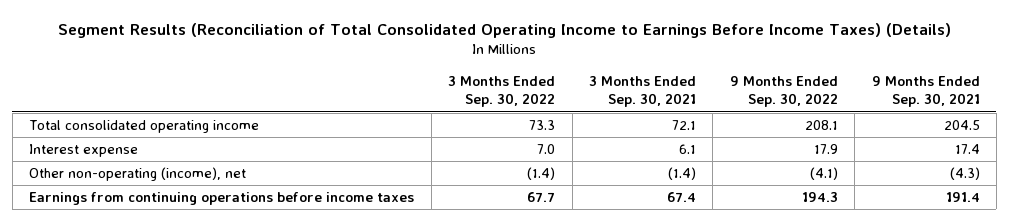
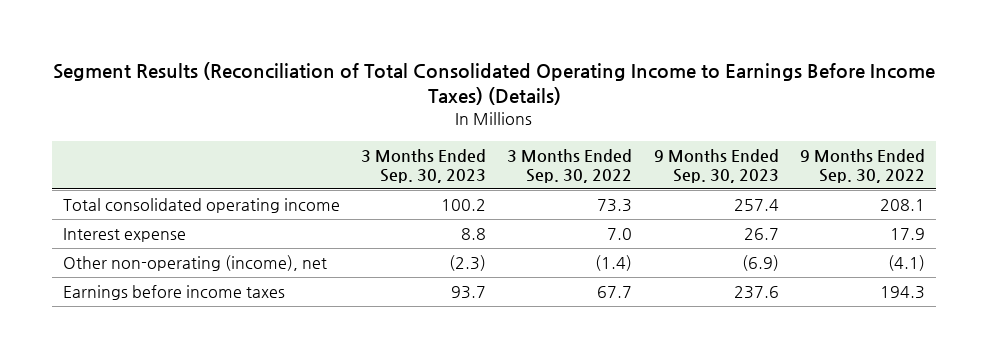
[588,75,696,108] 3 Months Ended Sep. 30, 2021 -> none
[871,75,980,108] 9 Months Ended Sep. 30, 2021 -> none
none -> [361,148,487,184] 3 Months Ended Sep. 30, 2023
none -> [653,148,779,184] 9 Months Ended Sep. 30, 2023
[29,192,415,206] Earnings from continuing operations before income taxes -> [62,285,285,301] Earnings before income taxes

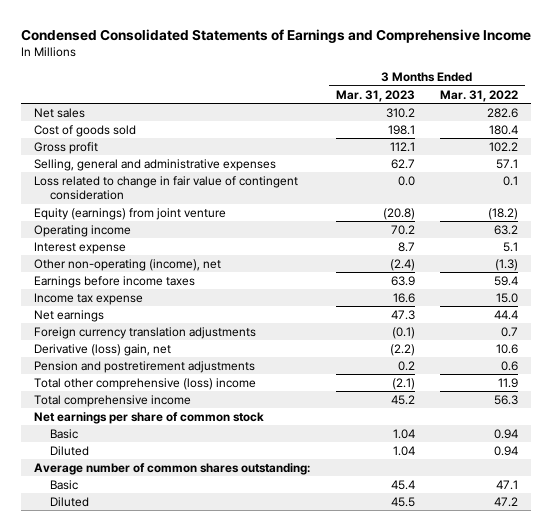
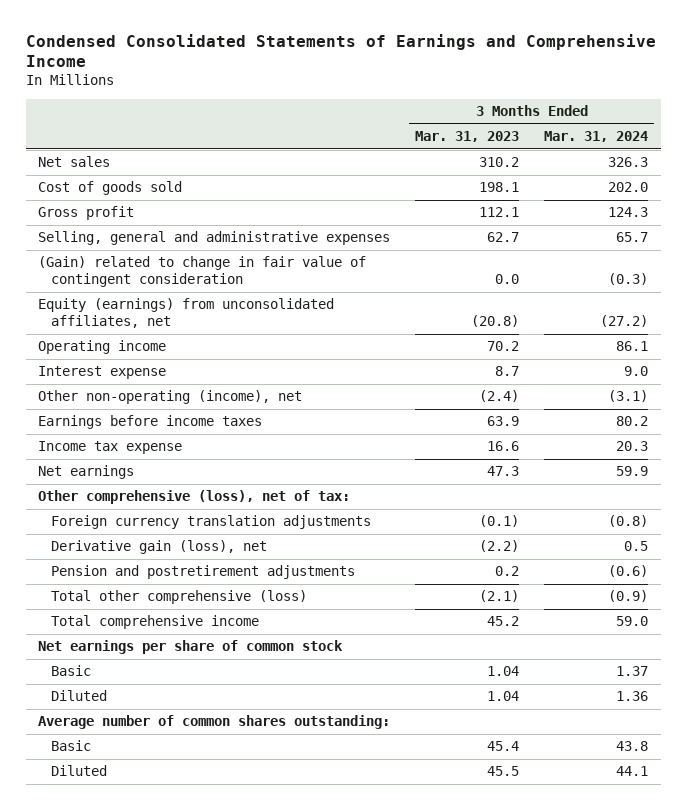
[440,89,519,102] Mar. 31, 2022 -> none
none -> [544,131,649,143] Mar. 31, 2024
[33,176,298,201] Loss related to change in fair value of contingent consideration -> [38,256,367,288] (Gain) related to change in fair value of contingent consideration
[33,208,226,221] Equity (earnings) from joint venture -> [38,298,335,329] Equity (earnings) from unconsolidated affiliates, net
none -> [38,490,351,505] Other comprehensive (loss), net of tax:
[33,344,171,357] Derivative (loss) gain, net -> [51,540,268,555] Derivative gain (loss), net
[33,378,256,391] Total other comprehensive (loss) income -> [51,590,308,605] Total other comprehensive (loss)

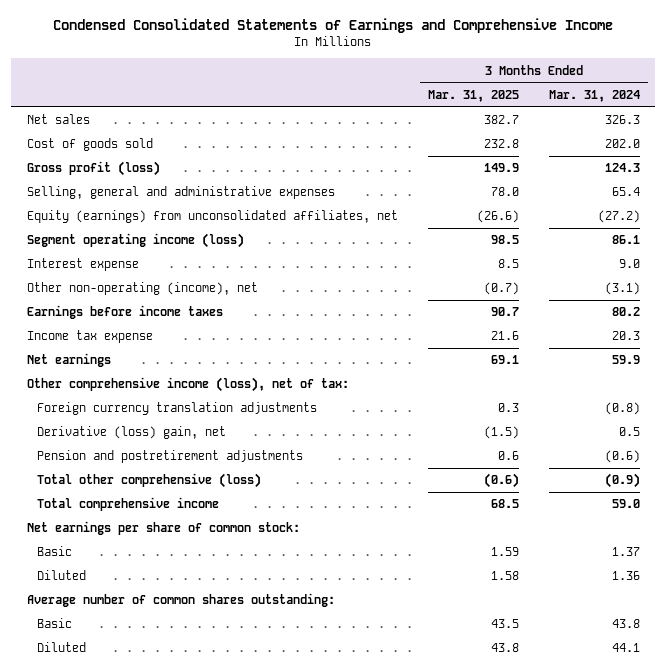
[415,131,520,143] Mar. 31, 2023 -> none
none -> [427,89,519,102] Mar. 31, 2025
[38,256,367,288] (Gain) related to change in fair value of contingent consideration -> none
[38,206,135,221] Gross profit -> [26,161,160,177] Gross profit (loss)
[616,232,649,243] 65.7 -> [612,187,641,197] 65.4
[38,340,167,355] Operating income -> [26,233,244,249] Segment operating income (loss)
[38,490,351,505] Other comprehensive (loss), net of tax: -> [26,377,349,393] Other comprehensive income (loss), net of tax:
[51,540,268,555] Derivative gain (loss), net -> [36,426,226,440] Derivative (loss) gain, net
[38,640,344,655] Net earnings per share of common stock -> [26,521,300,536] Net earnings per share of common stock:

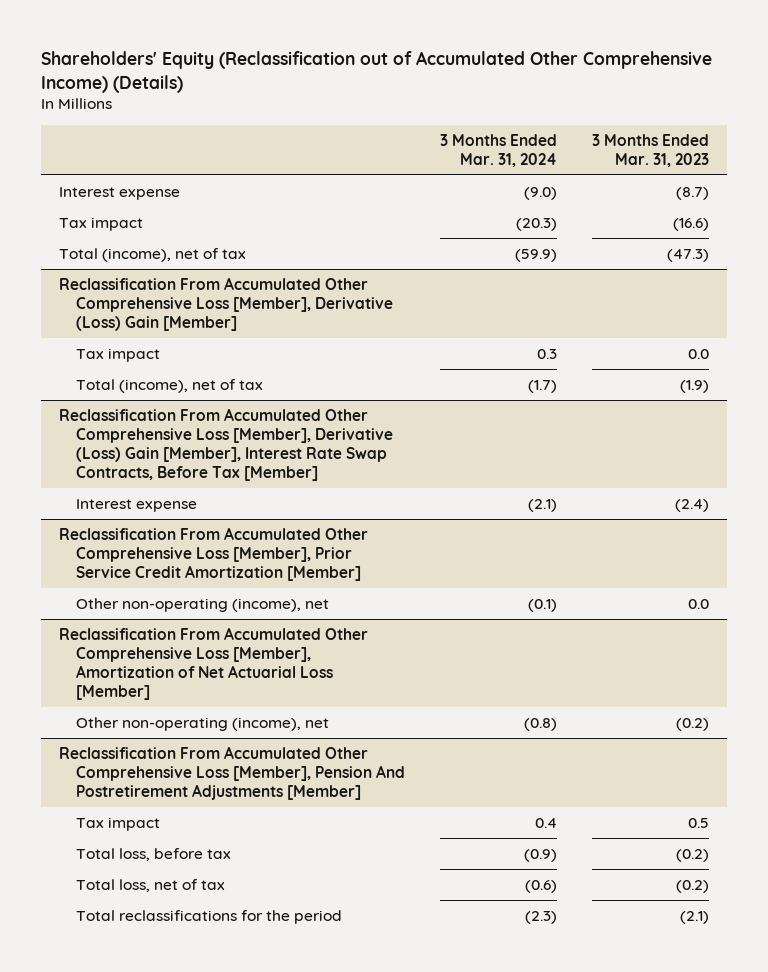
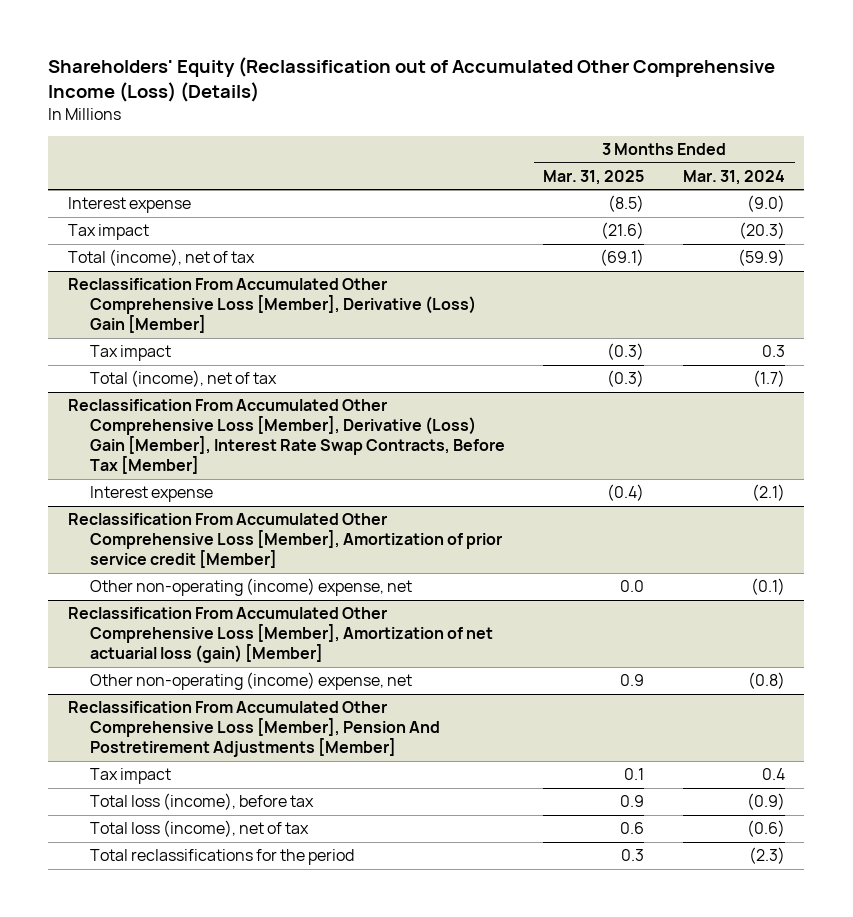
[41,51,713,93] Shareholders' Equity (Reclassification out of Accumulated Other Comprehensive Income) (Details) -> [48,57,776,102] Shareholders' Equity (Reclassification out of Accumulated Other Comprehensive Income (Loss) (Details)
[592,133,710,167] 3 Months Ended Mar. 31, 2023 -> none
none -> [543,169,645,185] Mar. 31, 2025
[58,526,368,581] Reclassification From Accumulated Other Comprehensive Loss [Member], Prior Service Credit Amortization [Member] -> [67,513,502,569] Reclassification From Accumulated Other Comprehensive Loss [Member], Amortization of prior service credit [Member]
[75,597,329,612] Other non-operating (income), net -> [89,578,412,597] Other non-operating (income) expense, net
[58,626,368,700] Reclassification From Accumulated Other Comprehensive Loss [Member], Amortization of Net Actuarial Loss [Member] -> [67,607,493,664] Reclassification From Accumulated Other Comprehensive Loss [Member], Amortization of net actuarial loss (gain) [Member]
[75,716,329,731] Other non-operating (income), net -> [89,672,412,691] Other non-operating (income) expense, net
[75,847,231,861] Total loss, before tax -> [89,793,314,811] Total loss (income), before tax
[75,878,225,892] Total loss, net of tax -> [89,820,309,838] Total loss (income), net of tax

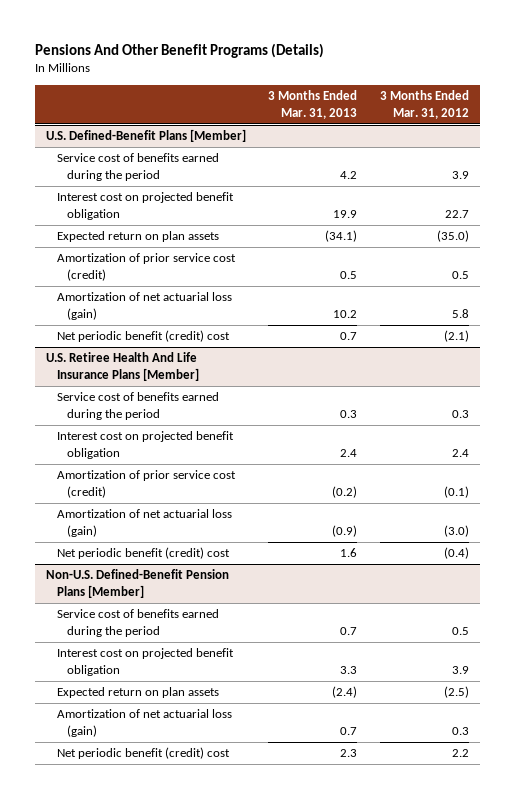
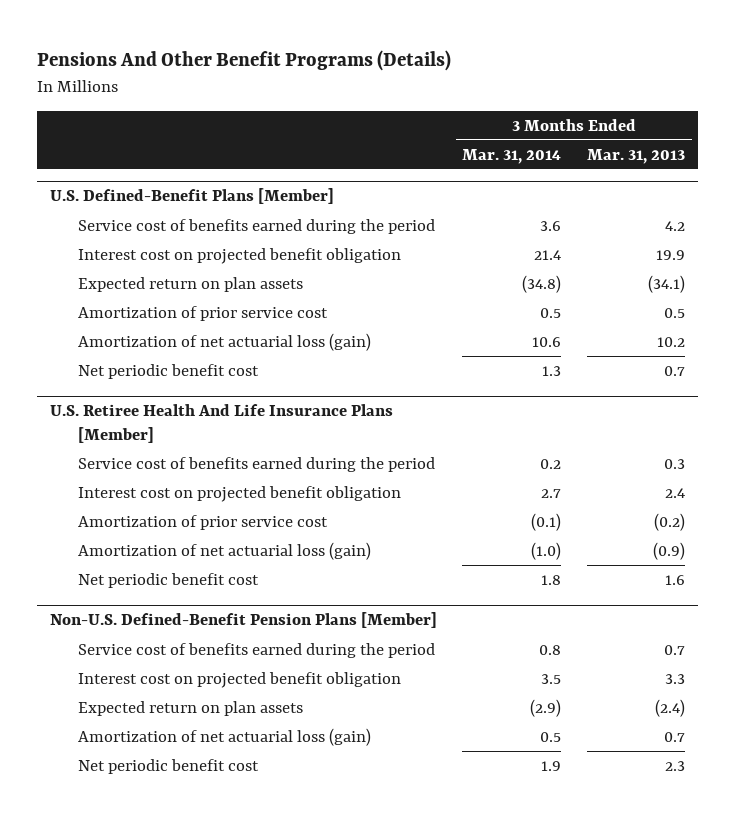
[379,90,469,120] 3 Months Ended Mar. 31, 2012 -> none
none -> [462,148,562,164] Mar. 31, 2014
[56,253,236,281] Amortization of prior service cost (credit) -> [78,305,329,321] Amortization of prior service cost
[56,330,230,343] Net periodic benefit (credit) cost -> [78,363,260,379] Net periodic benefit cost
[56,470,236,498] Amortization of prior service cost (credit) -> [78,514,329,530] Amortization of prior service cost
[56,547,230,560] Net periodic benefit (credit) cost -> [78,572,260,588] Net periodic benefit cost
[56,747,230,760] Net periodic benefit (credit) cost -> [78,758,260,774] Net periodic benefit cost

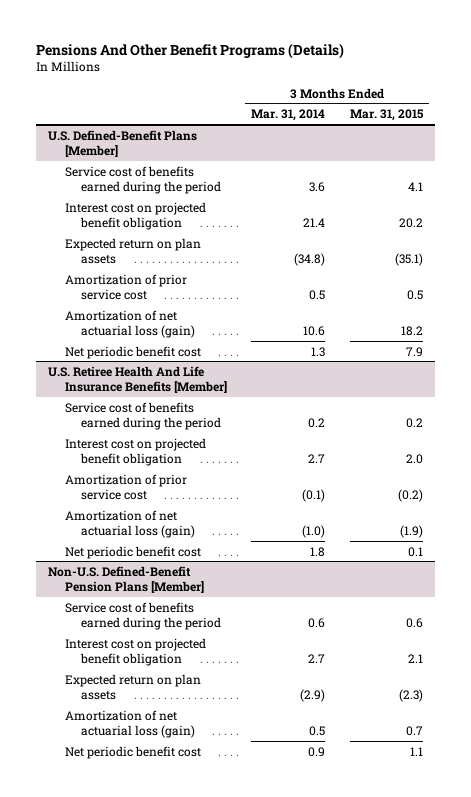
[587,148,686,164] Mar. 31, 2013 -> none
none -> [349,109,424,122] Mar. 31, 2015
[49,404,393,443] U.S. Retiree Health And Life Insurance Plans [Member] -> [48,365,227,393] U.S. Retiree Health And Life Insurance Benefits [Member]
[539,644,562,655] 0.8 -> [308,617,326,628] 0.6
[541,673,562,684] 3.5 -> [308,653,326,663] 2.7
[541,760,562,771] 1.9 -> [308,746,326,757] 0.9

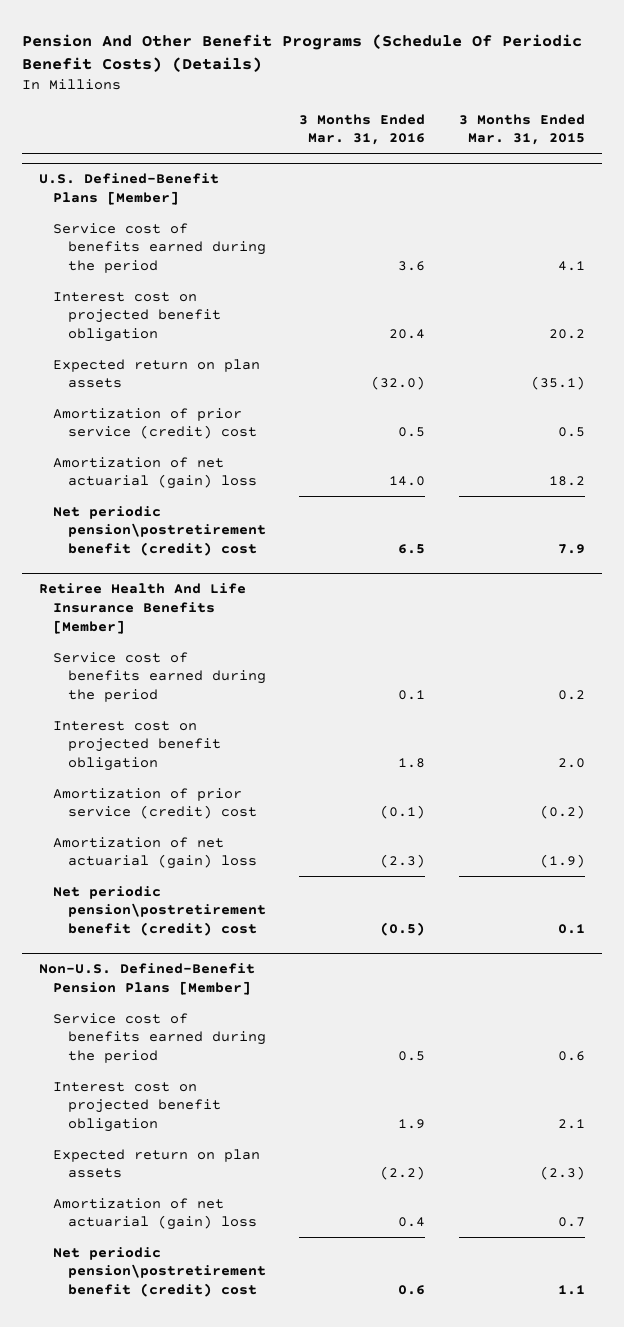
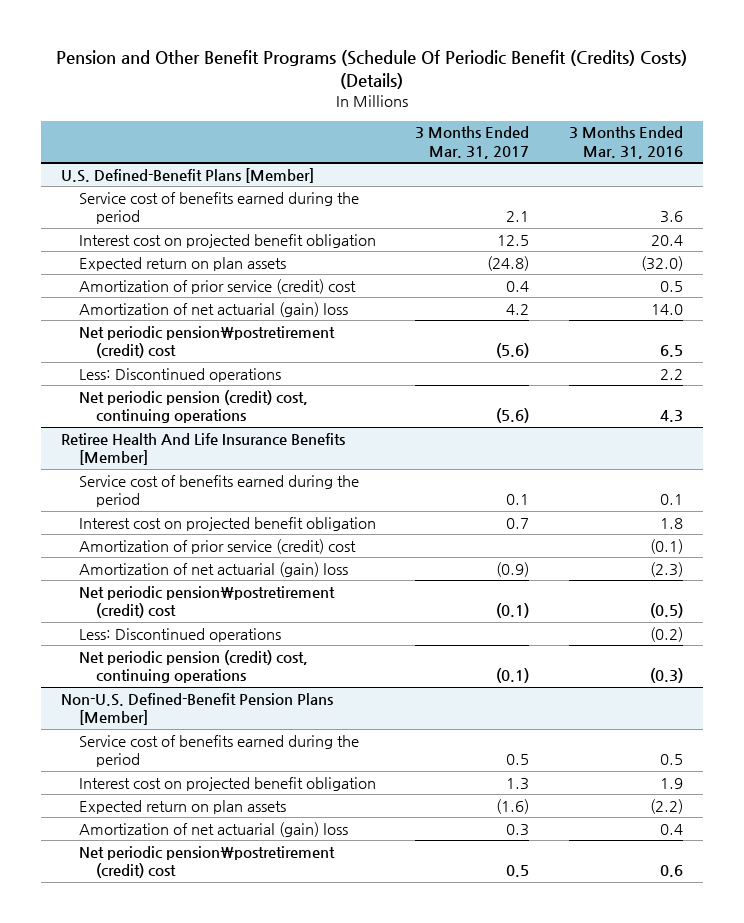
[22,33,583,72] Pension And Other Benefit Programs (Schedule Of Periodic Benefit Costs) (Details) -> [55,50,687,90] Pension and Other Benefit Programs (Schedule Of Periodic Benefit (Credits) Costs) (Details)
[459,113,586,146] 3 Months Ended Mar. 31, 2015 -> none
none -> [415,126,530,159] 3 Months Ended Mar. 31, 2017
[53,505,266,557] Net periodic pension\postretirement benefit (credit) cost -> [78,325,335,359] Net periodic pension\postretirement (credit) cost
none -> [78,367,281,382] Less: Discontinued operations
none -> [78,389,308,424] Net periodic pension (credit) cost, continuing operations
[53,885,266,937] Net periodic pension\postretirement benefit (credit) cost -> [78,585,335,619] Net periodic pension\postretirement (credit) cost
none -> [78,627,281,642] Less: Discontinued operations
none -> [78,649,308,684] Net periodic pension (credit) cost, continuing operations
[53,1246,266,1298] Net periodic pension\postretirement benefit (credit) cost -> [78,845,335,879] Net periodic pension\postretirement (credit) cost

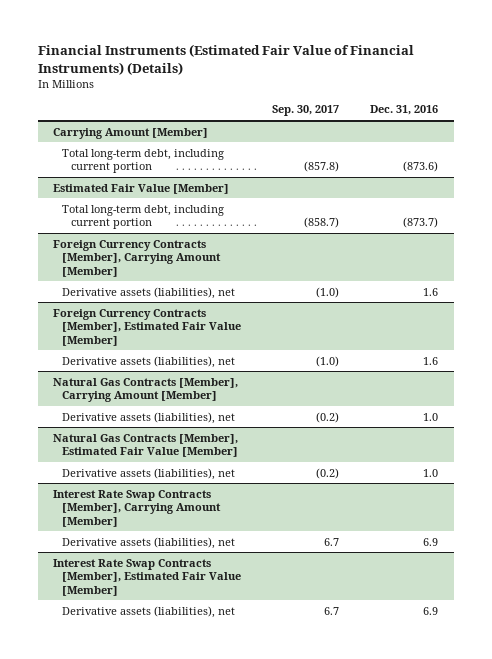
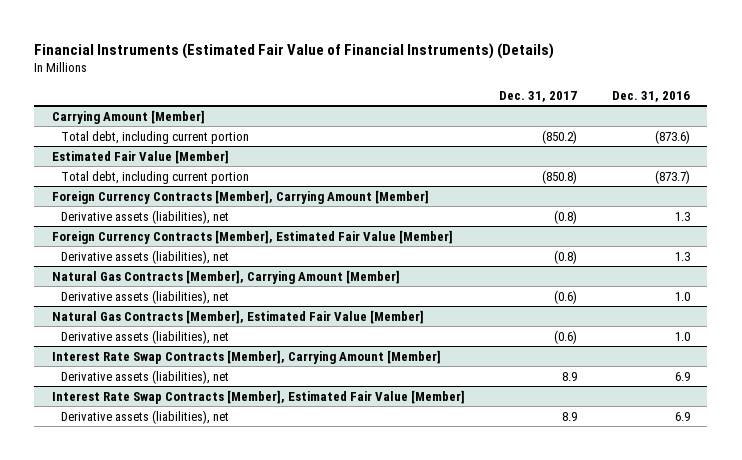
[272,105,340,117] Sep. 30, 2017 -> none
none -> [499,91,578,103] Dec. 31, 2017
[62,148,225,174] Total long-term debt, including current portion -> [61,130,250,144] Total debt, including current portion
[62,204,225,230] Total long-term debt, including current portion -> [61,170,250,184] Total debt, including current portion
[423,287,439,296] 1.6 -> [674,211,690,221] 1.3
[423,356,439,365] 1.6 -> [674,251,690,261] 1.3

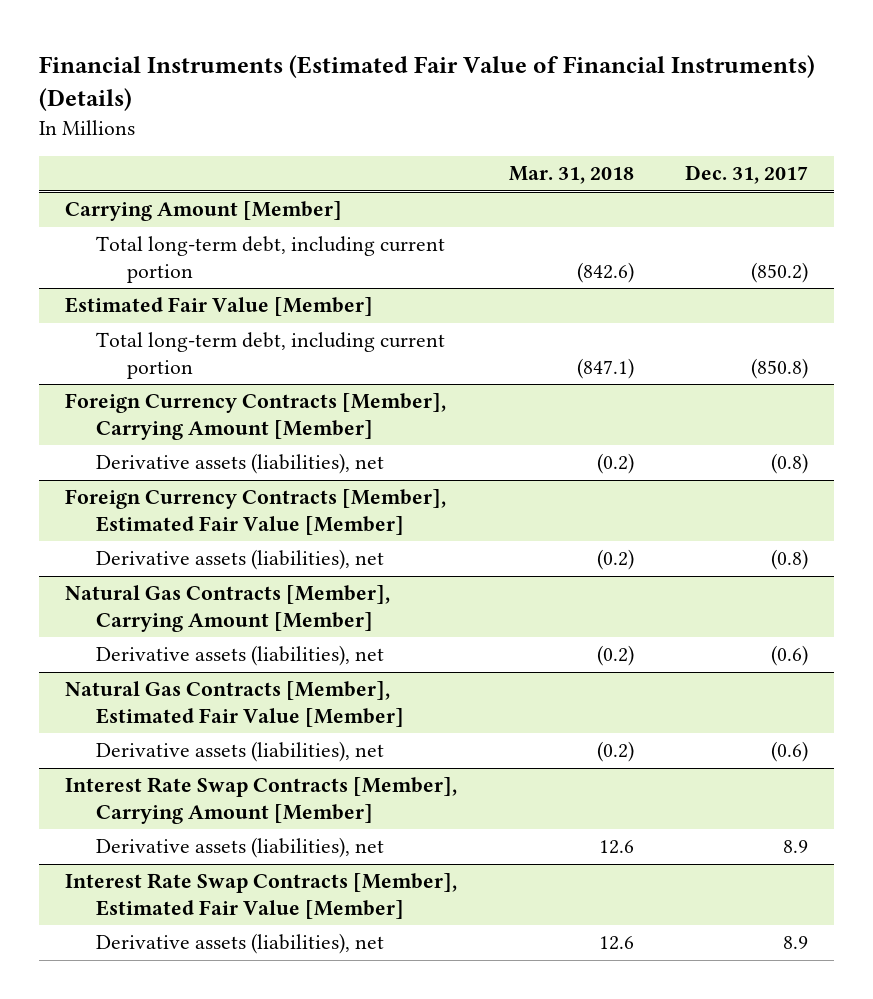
[611,91,690,103] Dec. 31, 2016 -> none
none -> [508,166,634,185] Mar. 31, 2018
[61,130,250,144] Total debt, including current portion -> [96,236,446,283] Total long-term debt, including current portion
[61,170,250,184] Total debt, including current portion -> [96,332,446,379] Total long-term debt, including current portion

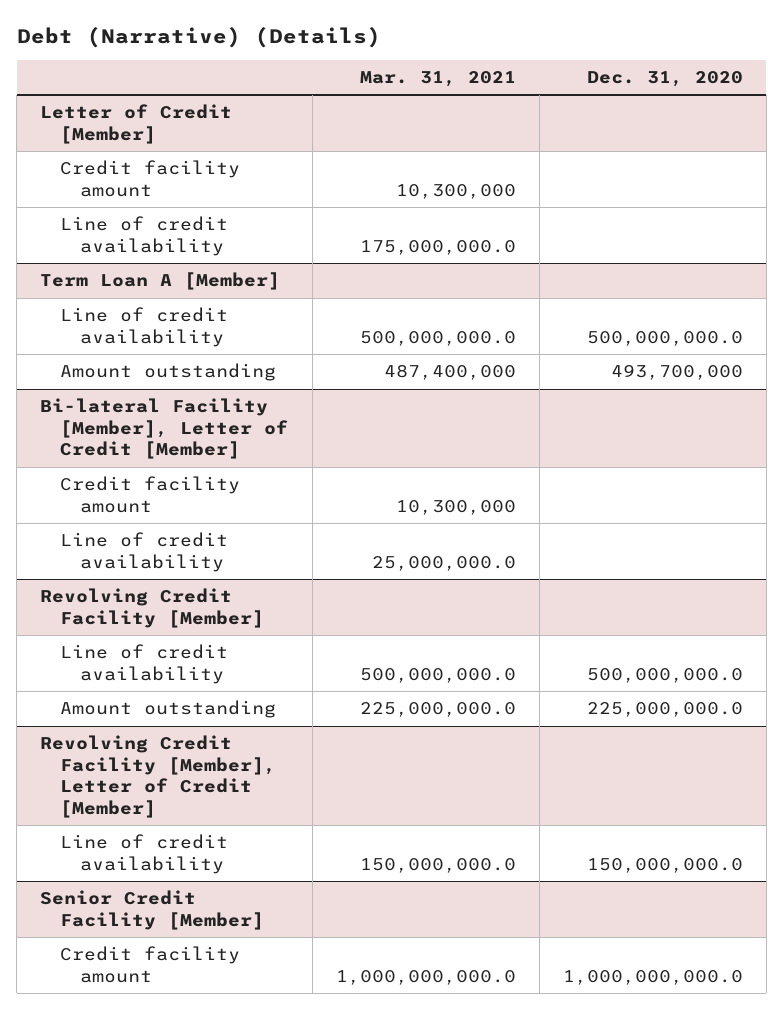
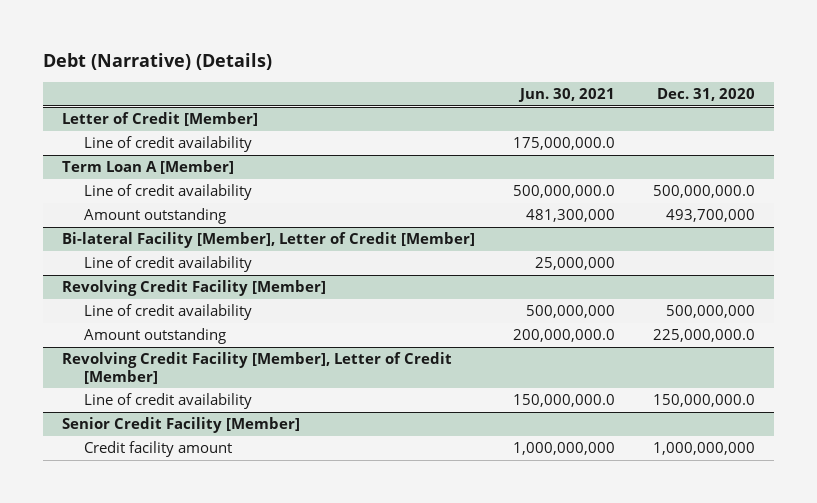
[359,71,516,88] Mar. 31, 2021 -> none
none -> [518,88,616,103] Jun. 30, 2021
[60,160,241,197] Credit facility amount -> none
[60,476,241,513] Credit facility amount -> none
[586,667,743,683] 500,000,000.0 -> [666,305,756,319] 500,000,000
[562,969,743,985] 1,000,000,000.0 -> [653,442,756,456] 1,000,000,000

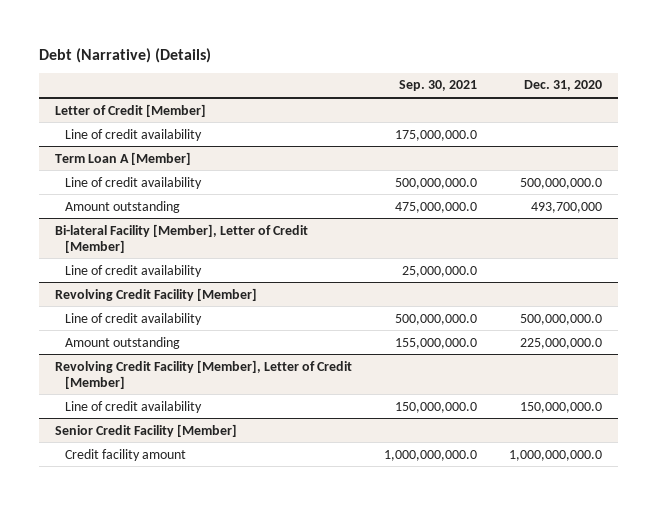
[518,88,616,103] Jun. 30, 2021 -> none
none -> [398,80,477,92] Sep. 30, 2021
[666,305,756,319] 500,000,000 -> [519,313,602,325] 500,000,000.0
[653,442,756,456] 1,000,000,000 -> [508,449,602,461] 1,000,000,000.0

